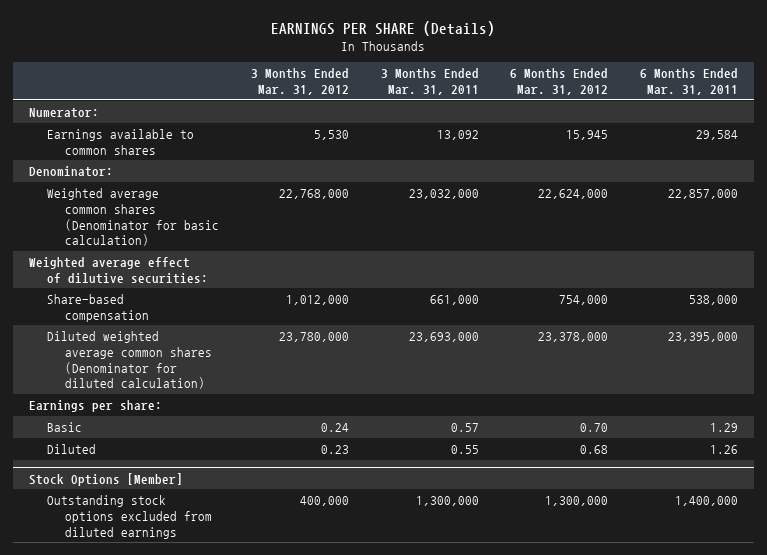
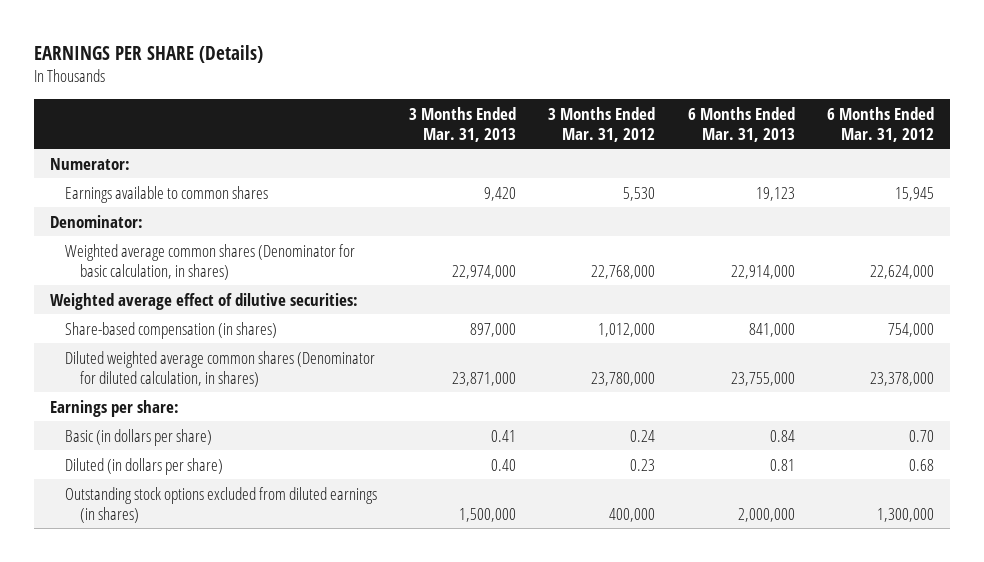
[380,68,479,96] 3 Months Ended Mar. 31, 2011 -> none
[639,68,738,96] 6 Months Ended Mar. 31, 2011 -> none
none -> [409,106,517,142] 3 Months Ended Mar. 31, 2013
none -> [687,106,795,142] 6 Months Ended Mar. 31, 2013
[47,187,220,247] Weighted average common shares (Denominator for basic calculation) -> [64,243,355,280] Weighted average common shares (Denominator for basic calculation, in shares)
[47,293,150,322] Share-based compensation -> [64,321,277,339] Share-based compensation (in shares)
[47,330,213,390] Diluted weighted average common shares (Denominator for diluted calculation) -> [64,350,375,387] Diluted weighted average common shares (Denominator for diluted calculation, in shares)
[28,472,183,486] Stock Options [Member] -> none
[47,421,83,432] Basic -> [64,428,212,446] Basic (in dollars per share)
[47,443,97,454] Diluted -> [64,457,223,475] Diluted (in dollars per share)
[47,494,213,539] Outstanding stock options excluded from diluted earnings -> [64,486,377,523] Outstanding stock options excluded from diluted earnings (in shares)

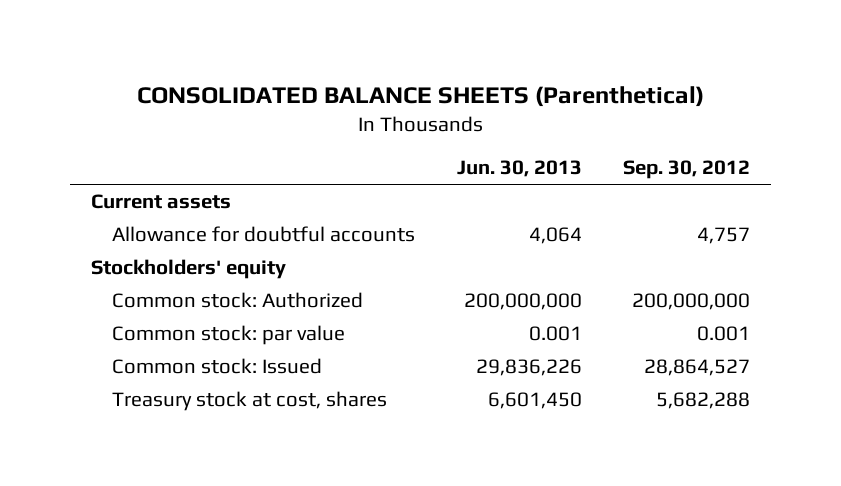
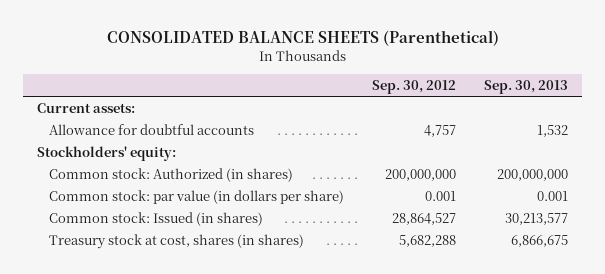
[456,160,582,178] Jun. 30, 2013 -> none
none -> [483,79,568,94] Sep. 30, 2013
[91,194,232,210] Current assets -> [37,102,136,113] Current assets:
[91,259,287,280] Stockholders' equity -> [37,145,177,161] Stockholders' equity:
[112,292,364,309] Common stock: Authorized -> [48,167,293,182] Common stock: Authorized (in shares)
[112,325,346,346] Common stock: par value -> [48,189,344,204] Common stock: par value (in dollars per share)
[112,358,323,375] Common stock: Issued -> [48,211,263,226] Common stock: Issued (in shares)
[112,391,388,412] Treasury stock at cost, shares -> [48,233,304,249] Treasury stock at cost, shares (in shares)

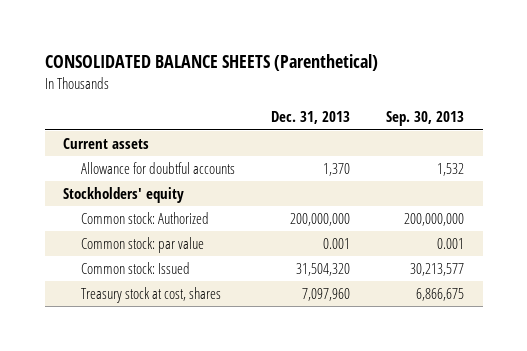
[371,79,456,94] Sep. 30, 2012 -> none
none -> [271,111,351,125] Dec. 31, 2013
[37,102,136,113] Current assets: -> [63,138,150,150] Current assets
[37,145,177,161] Stockholders' equity: -> [63,187,185,204] Stockholders' equity
[48,167,293,182] Common stock: Authorized (in shares) -> [80,212,209,225] Common stock: Authorized
[48,189,344,204] Common stock: par value (in dollars per share) -> [80,237,204,254] Common stock: par value
[48,211,263,226] Common stock: Issued (in shares) -> [80,262,190,275] Common stock: Issued
[48,233,304,249] Treasury stock at cost, shares (in shares) -> [80,287,221,304] Treasury stock at cost, shares

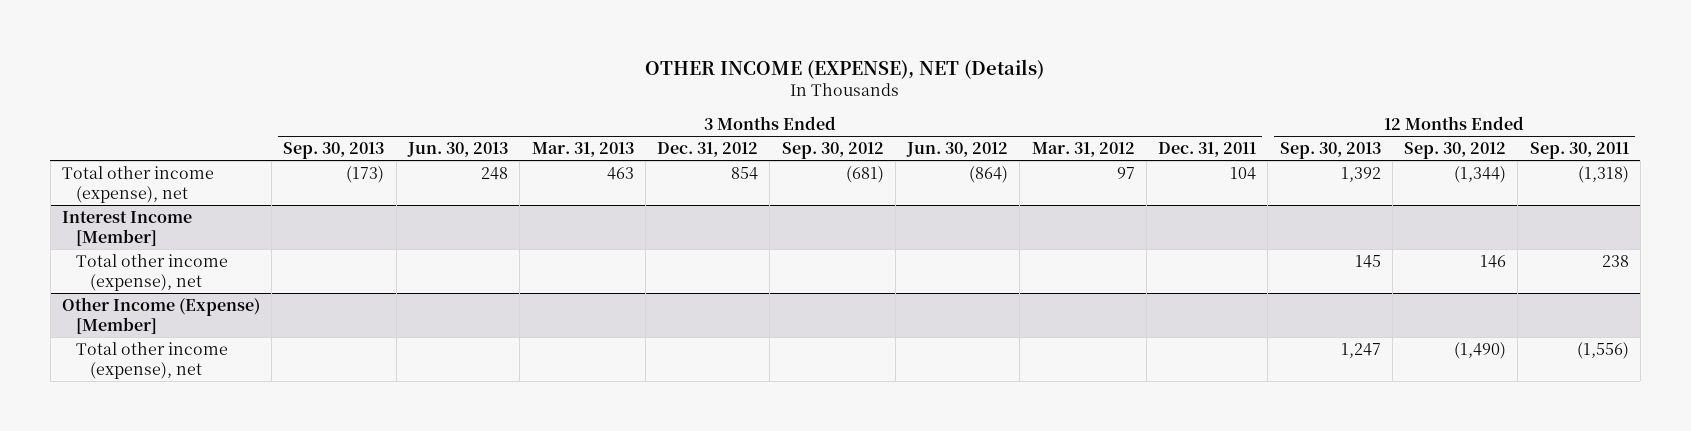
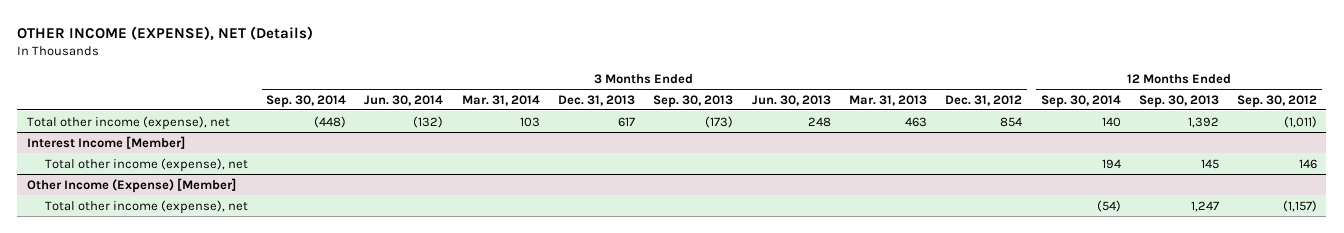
[781,142,884,160] Sep. 30, 2012 -> none
[906,142,1009,158] Jun. 30, 2012 -> none
[1031,142,1135,158] Mar. 31, 2012 -> none
[1158,142,1257,158] Dec. 31, 2011 -> none
[1529,142,1629,160] Sep. 30, 2011 -> none
none -> [266,94,347,108] Sep. 30, 2014
none -> [364,94,444,106] Jun. 30, 2014
none -> [461,94,540,106] Mar. 31, 2014
none -> [558,94,636,106] Dec. 31, 2013
none -> [1040,94,1121,108] Sep. 30, 2014
[1454,165,1507,183] (1,344) -> [1284,115,1318,128] (1,011)
[1454,341,1507,359] (1,490) -> [1283,199,1318,212] (1,157)

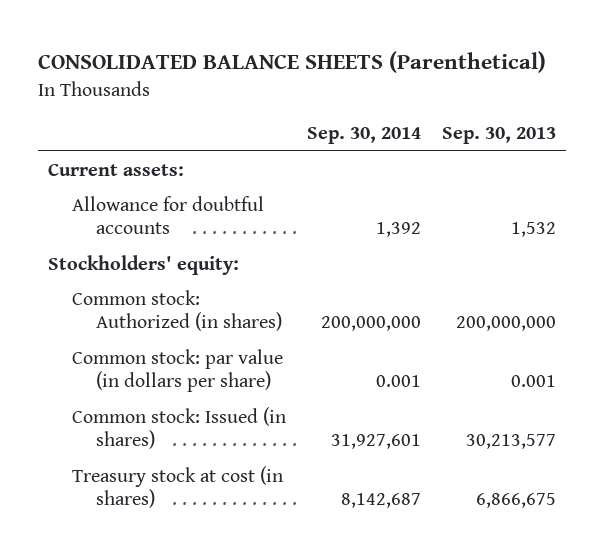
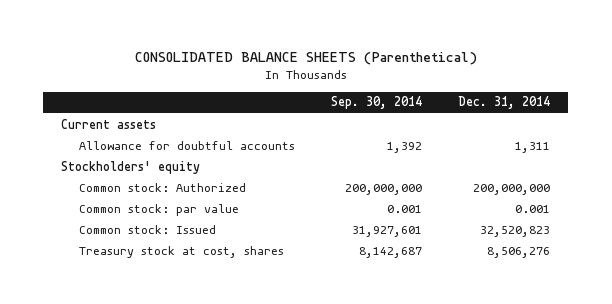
[441,127,556,145] Sep. 30, 2013 -> none
none -> [458,96,551,110] Dec. 31, 2014
[48,162,185,176] Current assets: -> [61,118,157,129] Current assets
[48,254,240,275] Stockholders' equity: -> [61,160,201,174] Stockholders' equity
[72,289,283,332] Common stock: Authorized (in shares) -> [78,182,246,192] Common stock: Authorized
[72,348,284,393] Common stock: par value (in dollars per share) -> [78,203,239,216] Common stock: par value
[72,406,287,450] Common stock: Issued (in shares) -> [78,224,216,234] Common stock: Issued
[72,465,284,509] Treasury stock at cost (in shares) -> [78,245,284,258] Treasury stock at cost, shares

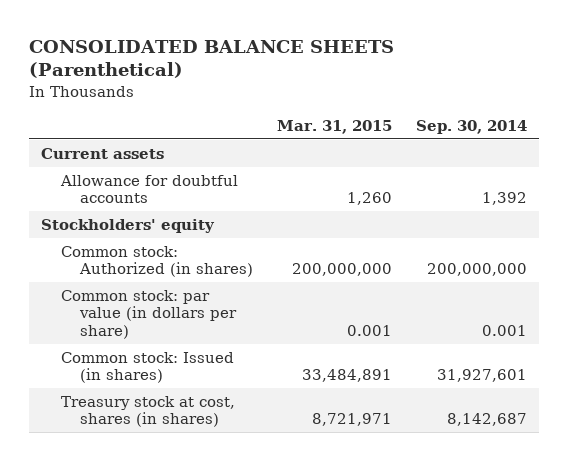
[458,96,551,110] Dec. 31, 2014 -> none
none -> [276,119,392,134] Mar. 31, 2015
[78,182,246,192] Common stock: Authorized -> [60,245,253,278] Common stock: Authorized (in shares)
[78,203,239,216] Common stock: par value -> [60,289,237,340] Common stock: par value (in dollars per share)
[78,224,216,234] Common stock: Issued -> [60,351,234,384] Common stock: Issued (in shares)
[78,245,284,258] Treasury stock at cost, shares -> [60,395,235,428] Treasury stock at cost, shares (in shares)

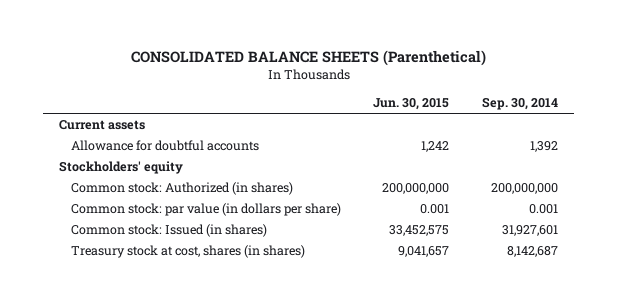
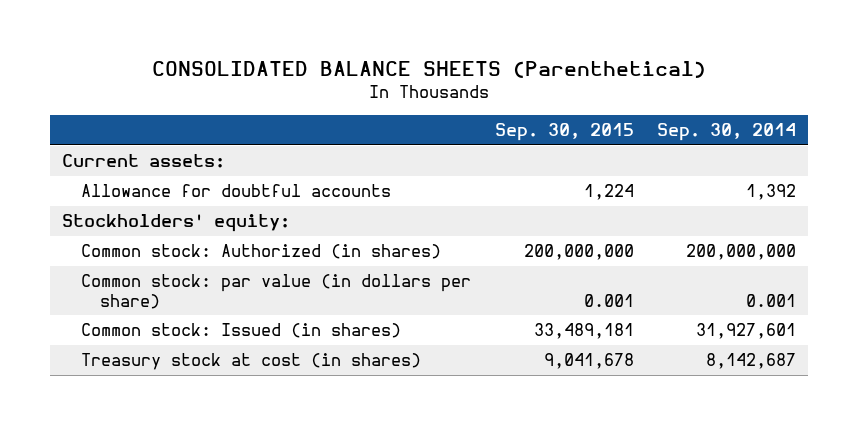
[373,98,450,111] Jun. 30, 2015 -> none
none -> [494,122,634,141] Sep. 30, 2015
[59,120,146,131] Current assets -> [62,154,226,169] Current assets:
[59,161,184,175] Stockholders' equity -> [62,214,291,233] Stockholders' equity:
[70,245,305,259] Treasury stock at cost, shares (in shares) -> [81,353,422,371] Treasury stock at cost (in shares)

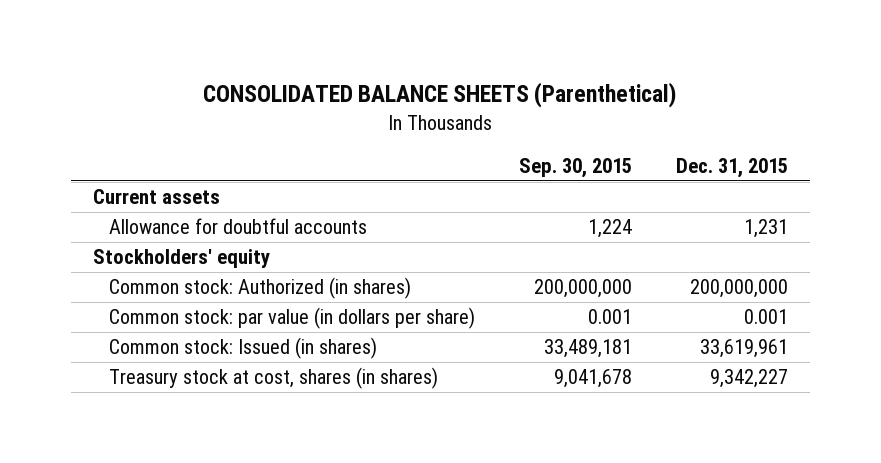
[656,122,796,141] Sep. 30, 2014 -> none
none -> [675,157,788,178] Dec. 31, 2015
[62,154,226,169] Current assets: -> [92,189,220,205] Current assets
[62,214,291,233] Stockholders' equity: -> [92,249,270,269] Stockholders' equity
[81,353,422,371] Treasury stock at cost (in shares) -> [108,367,438,390] Treasury stock at cost, shares (in shares)

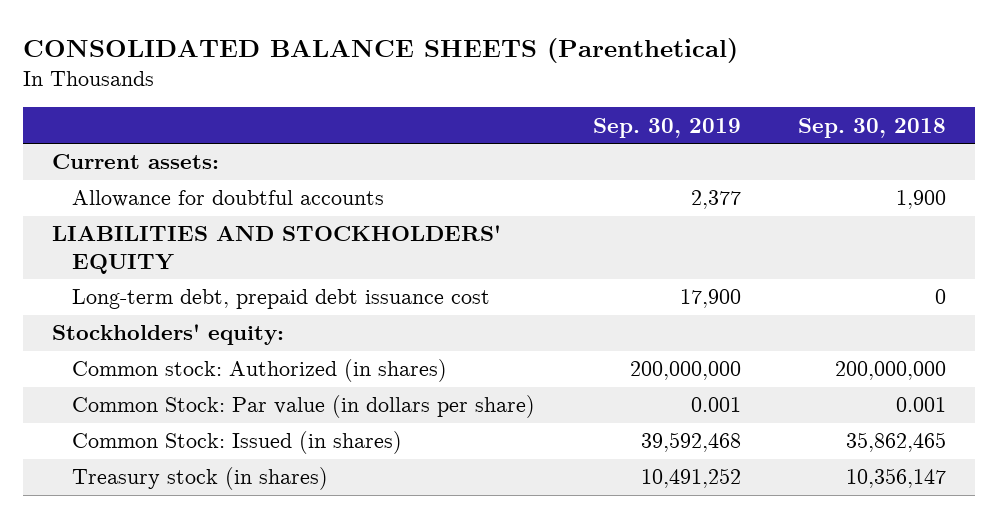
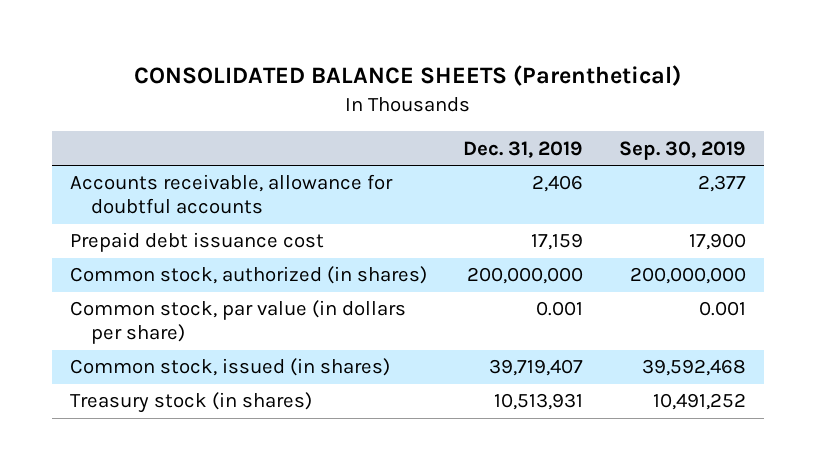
[798,117,947,138] Sep. 30, 2018 -> none
none -> [463,140,584,158] Dec. 31, 2019
[51,154,219,170] Current assets: -> none
[51,225,501,275] LIABILITIES AND STOCKHOLDERS' EQUITY -> none
[51,324,284,346] Stockholders' equity: -> none
[71,190,384,208] Allowance for doubtful accounts -> [69,174,393,215] Accounts receivable, allowance for doubtful accounts
[71,289,490,310] Long-term debt, prepaid debt issuance cost -> [69,232,324,253] Prepaid debt issuance cost
[71,359,447,383] Common stock: Authorized (in shares) -> [69,266,427,285] Common stock, authorized (in shares)
[71,395,535,419] Common Stock: Par value (in dollars per share) -> [69,300,406,345] Common stock, par value (in dollars per share)
[71,431,402,455] Common Stock: Issued (in shares) -> [69,358,390,377] Common stock, issued (in shares)

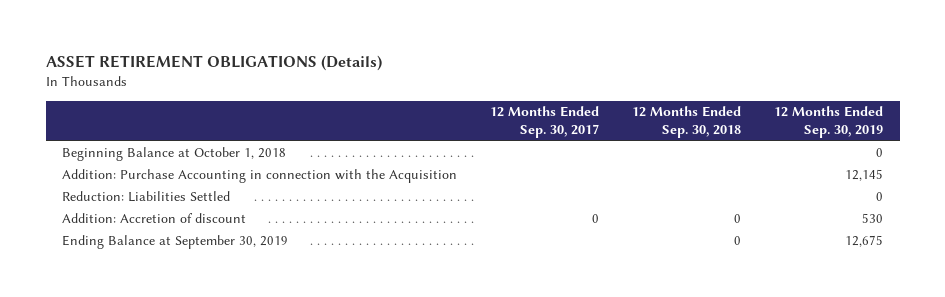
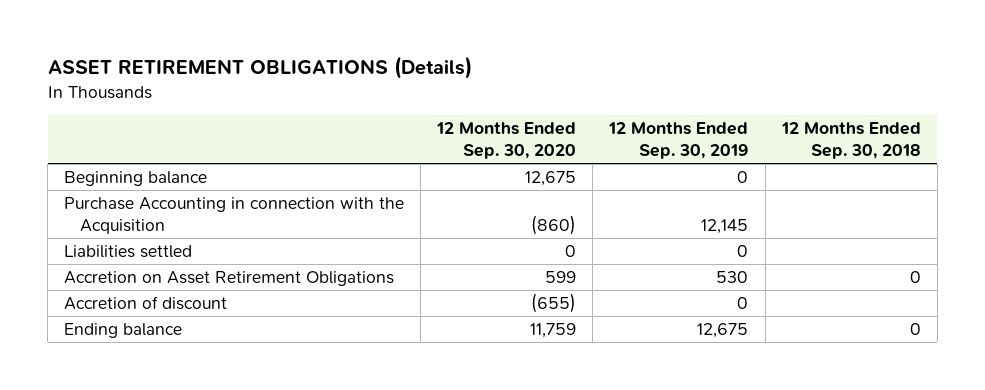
[490,106,600,138] 12 Months Ended Sep. 30, 2017 -> none
none -> [436,122,577,159] 12 Months Ended Sep. 30, 2020
[62,146,287,161] Beginning Balance at October 1, 2018 -> [64,171,208,187] Beginning balance
[62,168,458,183] Addition: Purchase Accounting in connection with the Acquisition -> [64,197,405,234] Purchase Accounting in connection with the Acquisition
[62,190,231,202] Reduction: Liabilities Settled -> [64,245,193,259] Liabilities settled
[62,212,247,223] Addition: Accretion of discount -> [64,271,395,287] Accretion on Asset Retirement Obligations
none -> [64,296,228,311] Accretion of discount
[62,234,289,249] Ending Balance at September 30, 2019 -> [64,323,183,339] Ending balance

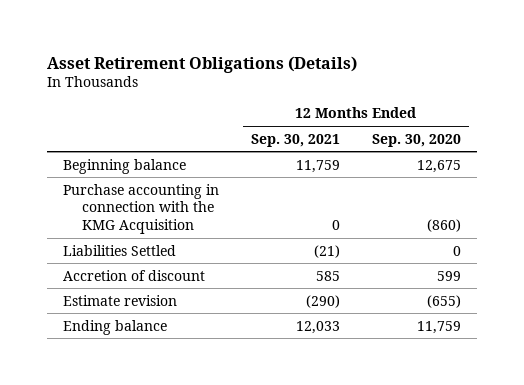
[47,56,472,80] ASSET RETIREMENT OBLIGATIONS (Details) -> [47,55,358,73] Asset Retirement Obligations (Details)
[608,122,749,159] 12 Months Ended Sep. 30, 2019 -> none
[780,122,921,159] 12 Months Ended Sep. 30, 2018 -> none
none -> [251,133,341,147] Sep. 30, 2021
[64,197,405,234] Purchase Accounting in connection with the Acquisition -> [63,183,220,234] Purchase accounting in connection with the KMG Acquisition
[64,245,193,259] Liabilities settled -> [63,244,177,256] Liabilities Settled
[64,271,395,287] Accretion on Asset Retirement Obligations -> [63,269,206,281] Accretion of discount
[64,296,228,311] Accretion of discount -> [63,294,178,306] Estimate revision

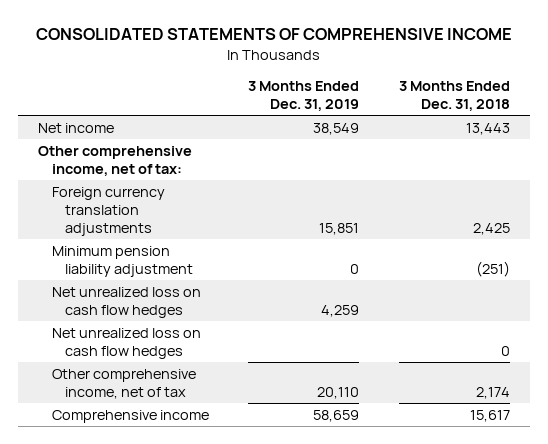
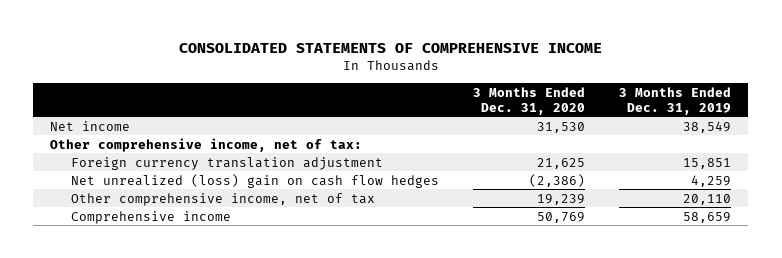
[399,80,511,111] 3 Months Ended Dec. 31, 2018 -> none
none -> [472,86,585,115] 3 Months Ended Dec. 31, 2020
[51,245,194,277] Minimum pension liability adjustment -> none
[51,327,201,359] Net unrealized loss on cash flow hedges -> none
[51,186,165,236] Foreign currency translation adjustments -> [70,156,383,170] Foreign currency translation adjustment
[51,286,201,318] Net unrealized loss on cash flow hedges -> [70,173,439,188] Net unrealized (loss) gain on cash flow hedges

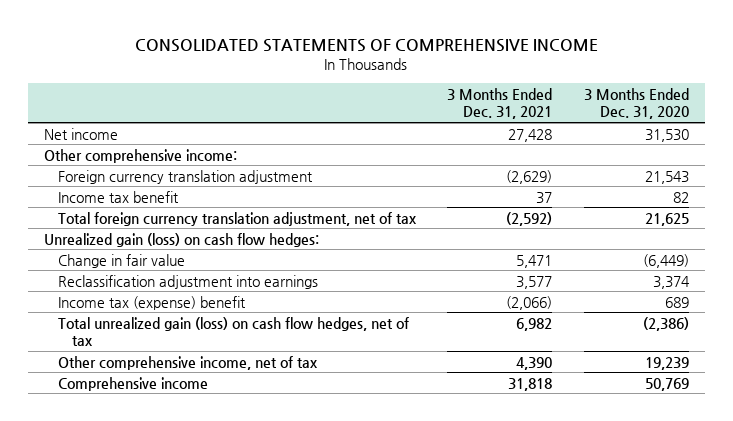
[619,86,732,115] 3 Months Ended Dec. 31, 2019 -> none
none -> [447,87,553,120] 3 Months Ended Dec. 31, 2021
[50,137,363,152] Other comprehensive income, net of tax: -> [43,148,237,163] Other comprehensive income:
[536,157,585,169] 21,625 -> [644,170,689,184] 21,543
none -> [58,190,180,203] Income tax benefit
none -> [58,211,418,226] Total foreign currency translation adjustment, net of tax
none -> [43,232,319,247] Unrealized gain (loss) on cash flow hedges:
none -> [58,253,186,268] Change in fair value
none -> [58,274,319,289] Reclassification adjustment into earnings
none -> [58,295,247,310] Income tax (expense) benefit
[70,173,439,188] Net unrealized (loss) gain on cash flow hedges -> [58,316,410,347] Total unrealized gain (loss) on cash flow hedges, net of tax

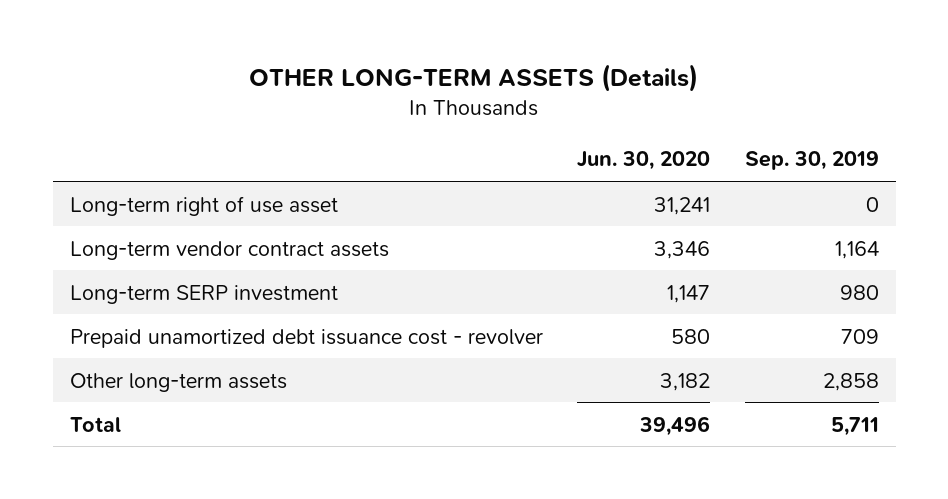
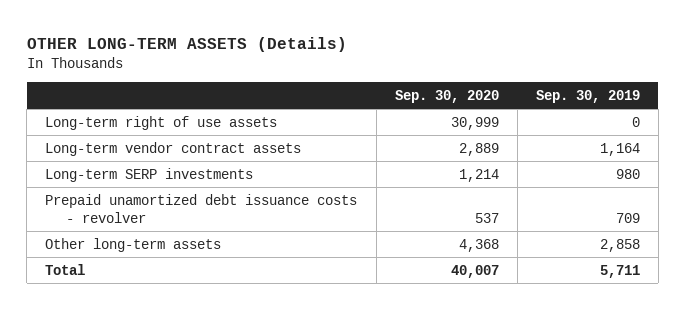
[577,151,711,171] Jun. 30, 2020 -> none
none -> [394,89,499,103] Sep. 30, 2020
[69,195,338,216] Long-term right of use asset -> [45,115,278,130] Long-term right of use assets
[69,284,338,304] Long-term SERP investment -> [45,167,254,182] Long-term SERP investments
[69,328,543,348] Prepaid unamortized debt issuance cost - revolver -> [45,193,358,223] Prepaid unamortized debt issuance costs - revolver

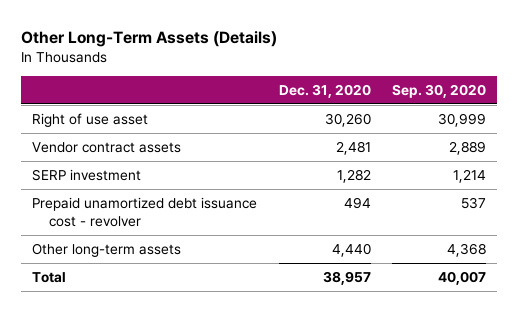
[26,36,347,52] OTHER LONG-TERM ASSETS (Details) -> [21,31,278,48] Other Long-Term Assets (Details)
[535,89,640,103] Sep. 30, 2019 -> none
none -> [278,84,371,99] Dec. 31, 2020
[45,115,278,130] Long-term right of use assets -> [32,112,149,127] Right of use asset
[45,141,302,156] Long-term vendor contract assets -> [32,141,182,153] Vendor contract assets
[45,167,254,182] Long-term SERP investments -> [32,168,142,181] SERP investment
[45,193,358,223] Prepaid unamortized debt issuance costs - revolver -> [32,196,258,227] Prepaid unamortized debt issuance cost - revolver

